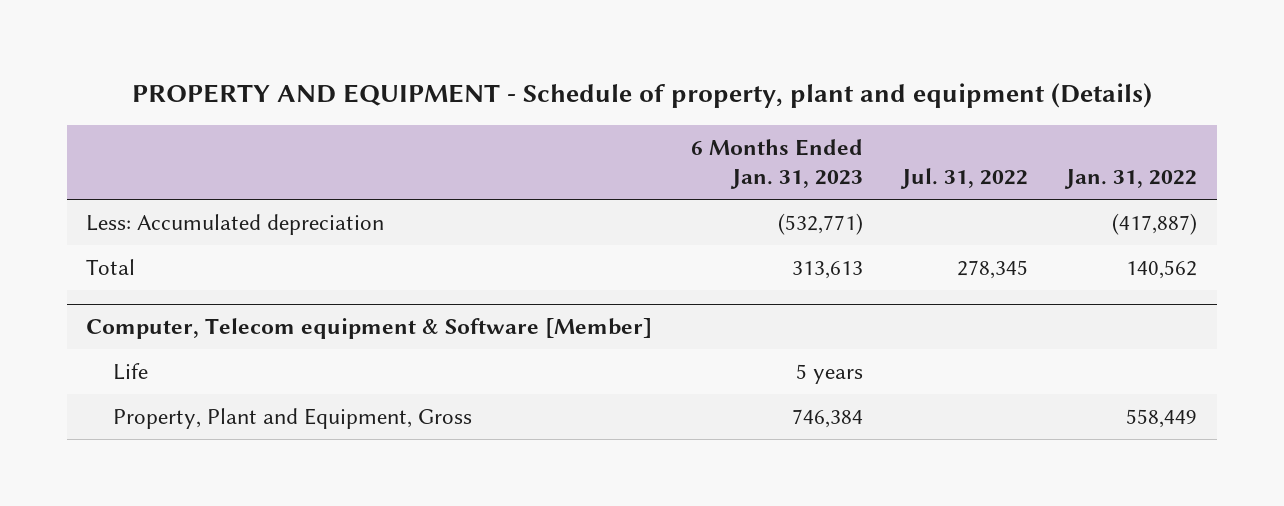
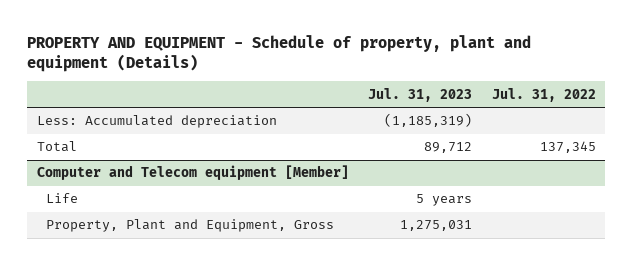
[690,139,863,190] 6 Months Ended Jan. 31, 2023 -> none
[1064,169,1198,190] Jan. 31, 2022 -> none
none -> [368,87,473,102] Jul. 31, 2023
[956,259,1028,279] 278,345 -> [539,141,596,154] 137,345
[86,318,653,340] Computer, Telecom equipment & Software [Member] -> [37,165,350,181] Computer and Telecom equipment [Member]

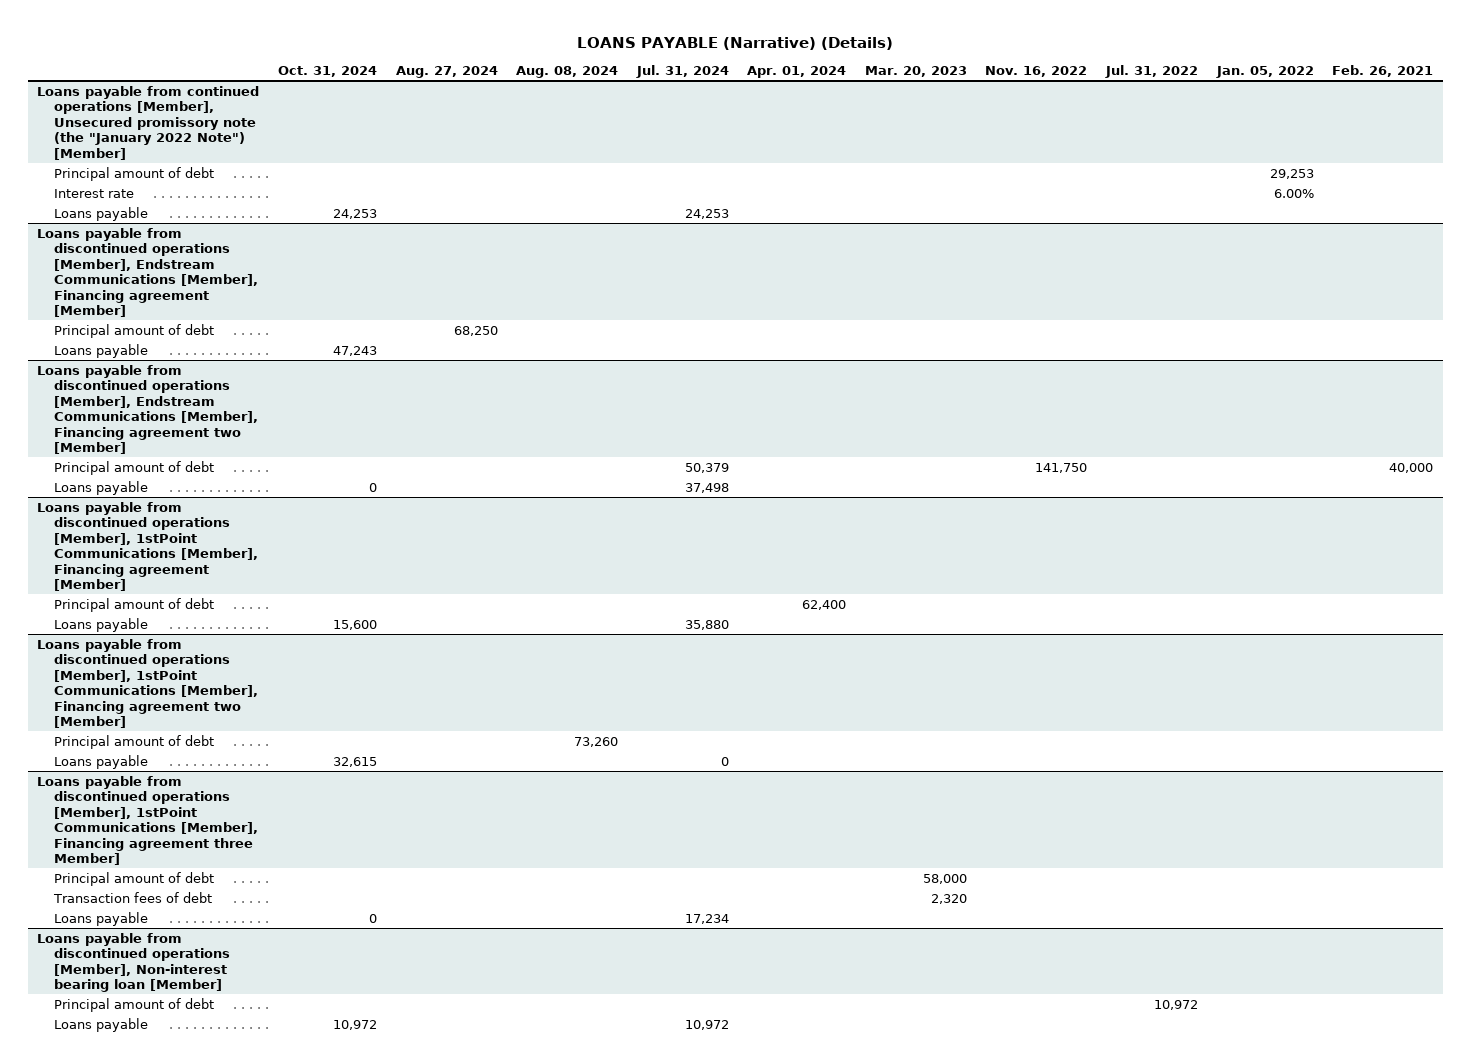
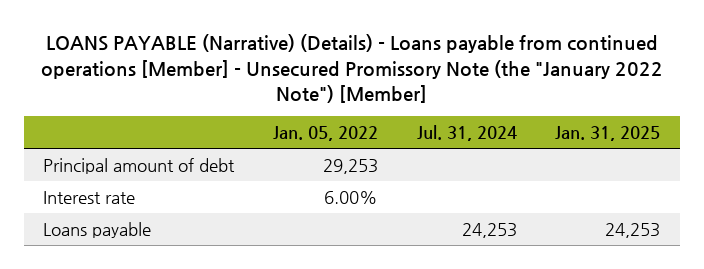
[577,36,894,50] LOANS PAYABLE (Narrative) (Details) -> [40,34,663,104] LOANS PAYABLE (Narrative) (Details) - Loans payable from continued operations [Member] - Unsecured Promissory Note (the "January 2022 Note") [Member]
[277,65,377,77] Oct. 31, 2024 -> none
[395,65,498,78] Aug. 27, 2024 -> none
[516,65,619,78] Aug. 08, 2024 -> none
[747,65,847,78] Apr. 01, 2024 -> none
[864,65,967,77] Mar. 20, 2023 -> none
[985,65,1088,77] Nov. 16, 2022 -> none
[1105,64,1199,78] Jul. 31, 2022 -> none
[1332,64,1434,77] Feb. 26, 2021 -> none
none -> [555,126,661,142] Jan. 31, 2025
[37,85,260,160] Loans payable from continued operations [Member], Unsecured promissory note (the "January 2022 Note") [Member] -> none
[37,227,259,318] Loans payable from discontinued operations [Member], Endstream Communications [Member], Financing agreement [Member] -> none
[54,323,215,338] Principal amount of debt -> none
[54,343,149,358] Loans payable -> none
[37,364,259,455] Loans payable from discontinued operations [Member], Endstream Communications [Member], Financing agreement two [Member] -> none
[54,460,215,475] Principal amount of debt -> none
[54,480,149,495] Loans payable -> none
[37,501,259,592] Loans payable from discontinued operations [Member], 1stPoint Communications [Member], Financing agreement [Member] -> none
[54,597,215,612] Principal amount of debt -> none
[54,617,149,632] Loans payable -> none
[37,638,259,729] Loans payable from discontinued operations [Member], 1stPoint Communications [Member], Financing agreement two [Member] -> none
[54,734,215,749] Principal amount of debt -> none
[54,754,149,769] Loans payable -> none
[37,775,259,866] Loans payable from discontinued operations [Member], 1stPoint Communications [Member], Financing agreement three Member] -> none
[54,871,215,886] Principal amount of debt -> none
[53,891,213,903] Transaction fees of debt -> none
[54,911,149,926] Loans payable -> none
[37,932,231,993] Loans payable from discontinued operations [Member], Non-interest bearing loan [Member] -> none
[54,997,215,1012] Principal amount of debt -> none
[54,1017,149,1032] Loans payable -> none

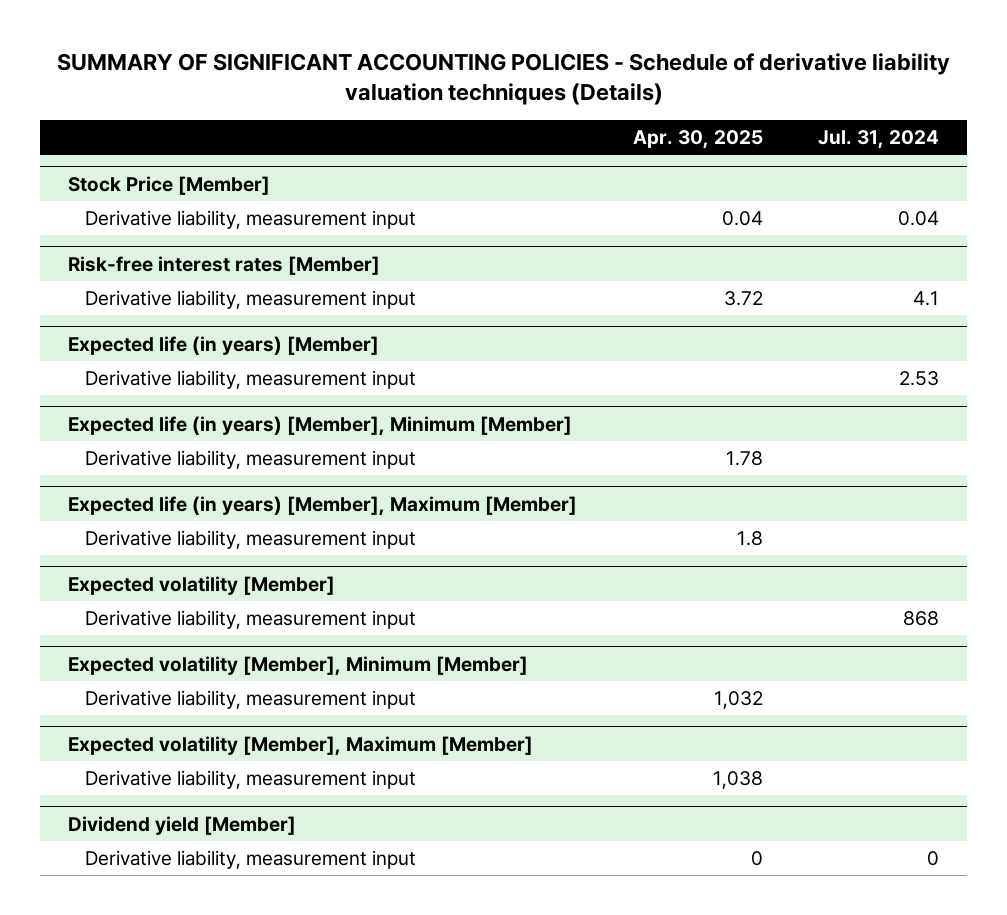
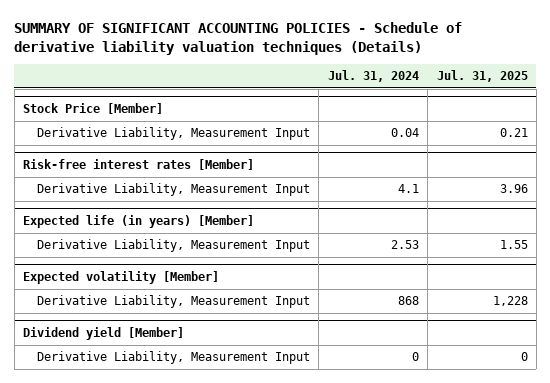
[632,129,763,149] Apr. 30, 2025 -> none
none -> [436,70,528,83] Jul. 31, 2025
[85,210,417,230] Derivative liability, measurement input -> [37,127,311,141] Derivative Liability, Measurement Input
[85,290,417,310] Derivative liability, measurement input -> [37,183,311,197] Derivative Liability, Measurement Input
[67,415,572,436] Expected life (in years) [Member], Minimum [Member] -> none
[85,450,417,470] Derivative liability, measurement input -> none
[67,495,577,516] Expected life (in years) [Member], Maximum [Member] -> none
[85,530,417,550] Derivative liability, measurement input -> none
[85,370,417,390] Derivative liability, measurement input -> [37,239,311,253] Derivative Liability, Measurement Input
[67,655,528,676] Expected volatility [Member], Minimum [Member] -> none
[85,690,417,710] Derivative liability, measurement input -> none
[67,735,533,756] Expected volatility [Member], Maximum [Member] -> none
[85,770,417,790] Derivative liability, measurement input -> none
[85,610,417,630] Derivative liability, measurement input -> [37,295,311,309] Derivative Liability, Measurement Input
[85,850,417,870] Derivative liability, measurement input -> [37,351,311,365] Derivative Liability, Measurement Input

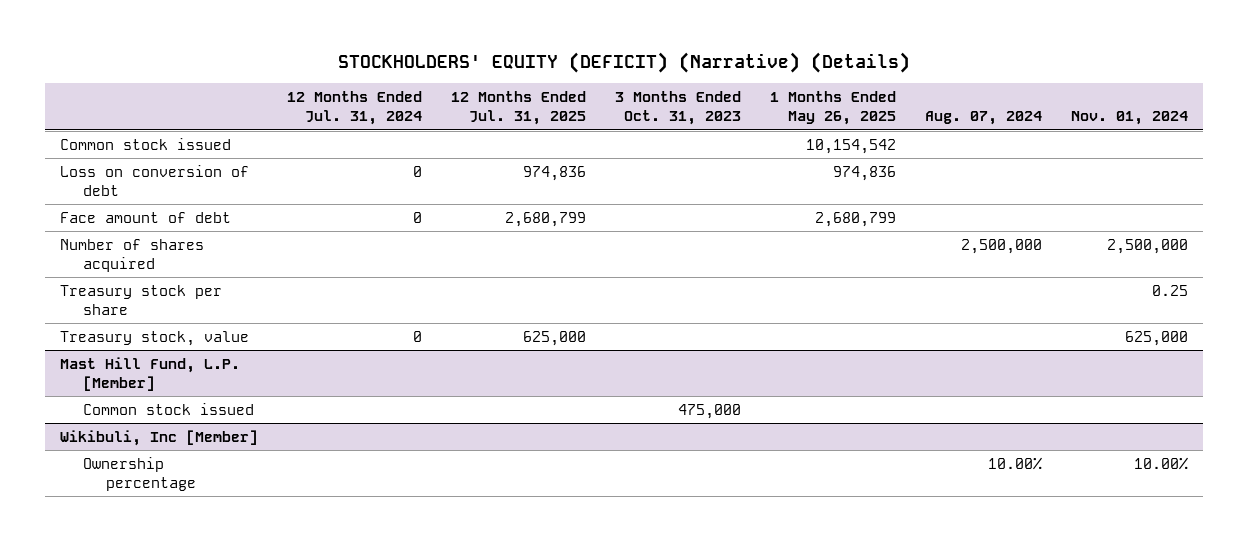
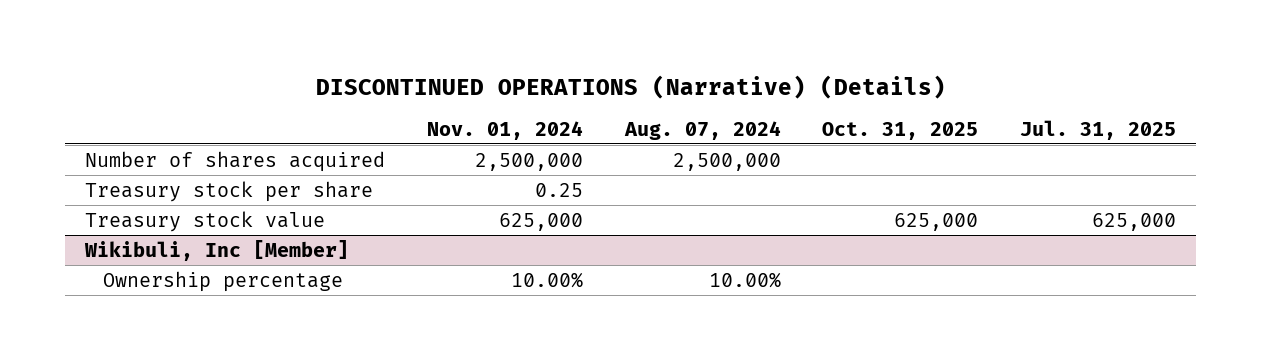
[337,52,910,74] STOCKHOLDERS' EQUITY (DEFICIT) (Narrative) (Details) -> [315,74,946,99] DISCONTINUED OPERATIONS (Narrative) (Details)
[286,91,422,126] 12 Months Ended Jul. 31, 2024 -> none
[450,91,586,126] 12 Months Ended Jul. 31, 2025 -> none
[614,91,741,126] 3 Months Ended Oct. 31, 2023 -> none
[769,91,896,126] 1 Months Ended May 26, 2025 -> none
none -> [822,121,979,140] Oct. 31, 2025
none -> [1019,119,1176,140] Jul. 31, 2025
[59,137,231,150] Common stock issued -> none
[59,164,249,197] Loss on conversion of debt -> none
[59,211,231,223] Face amount of debt -> none
[59,356,240,392] Mast Hill Fund, L.P. [Member] -> none
[83,402,255,415] Common stock issued -> none
[59,330,249,346] Treasury stock, value -> [85,210,326,232] Treasury stock value

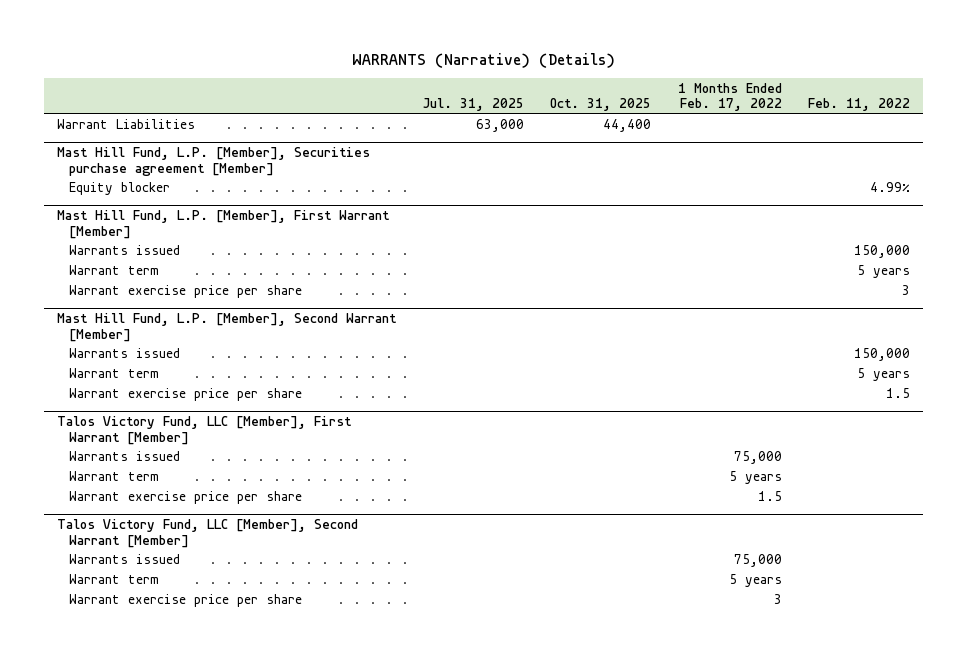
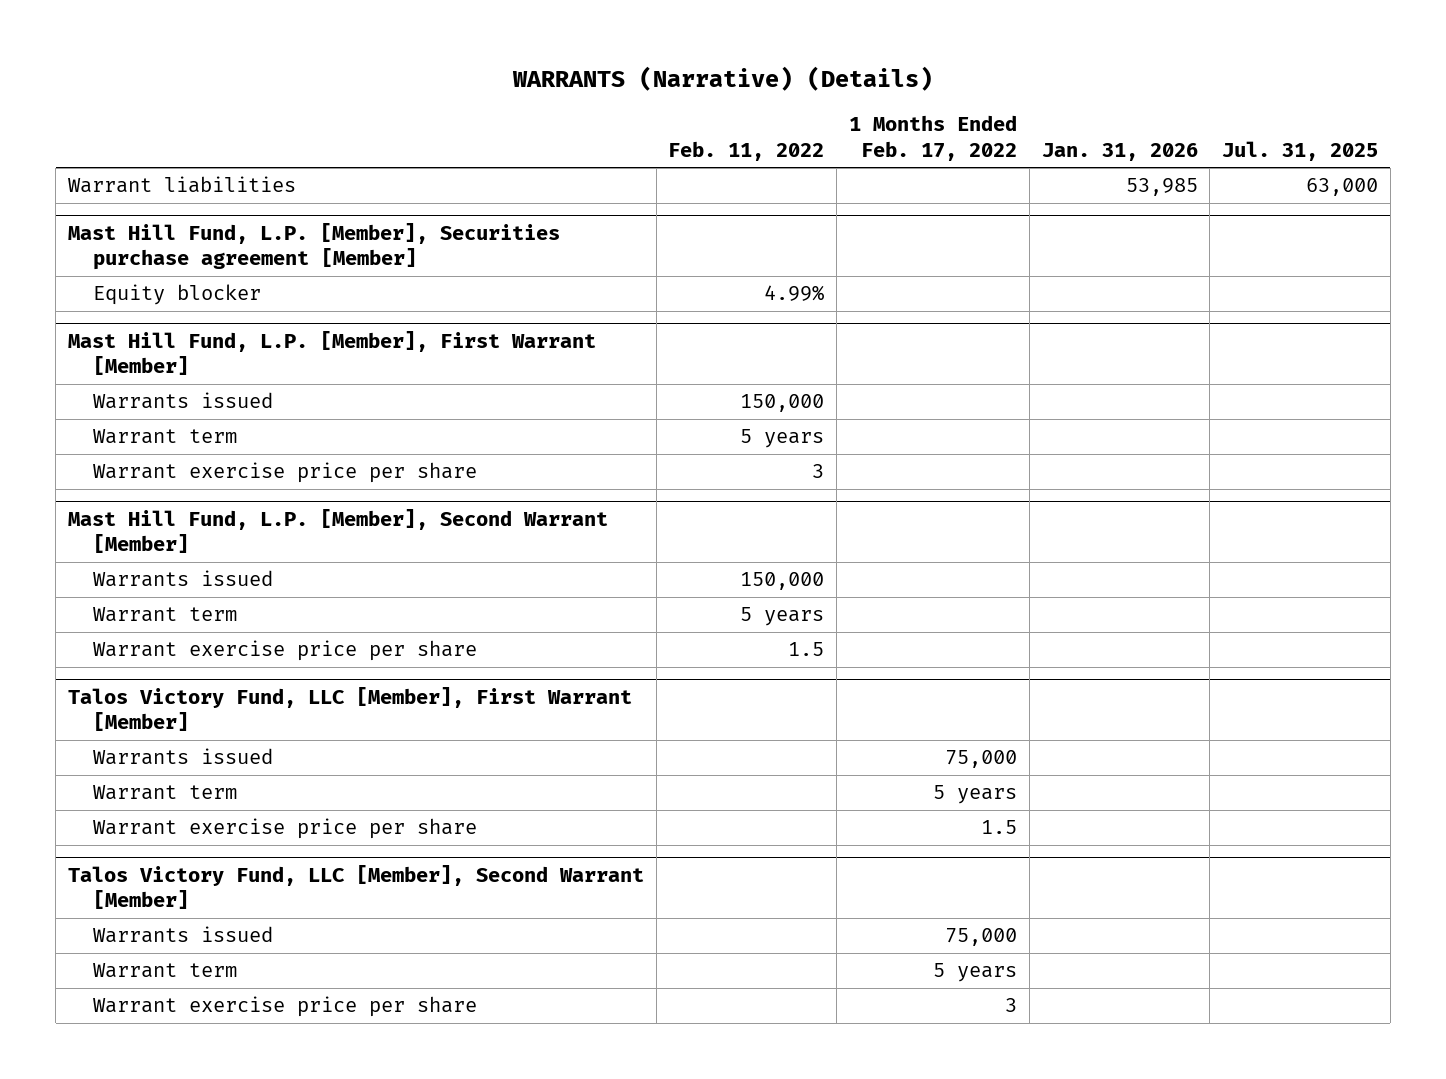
[550,98,652,112] Oct. 31, 2025 -> none
none -> [1041,142,1198,161] Jan. 31, 2026
[57,119,196,130] Warrant Liabilities -> [67,176,296,194] Warrant liabilities

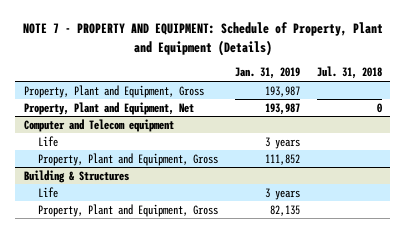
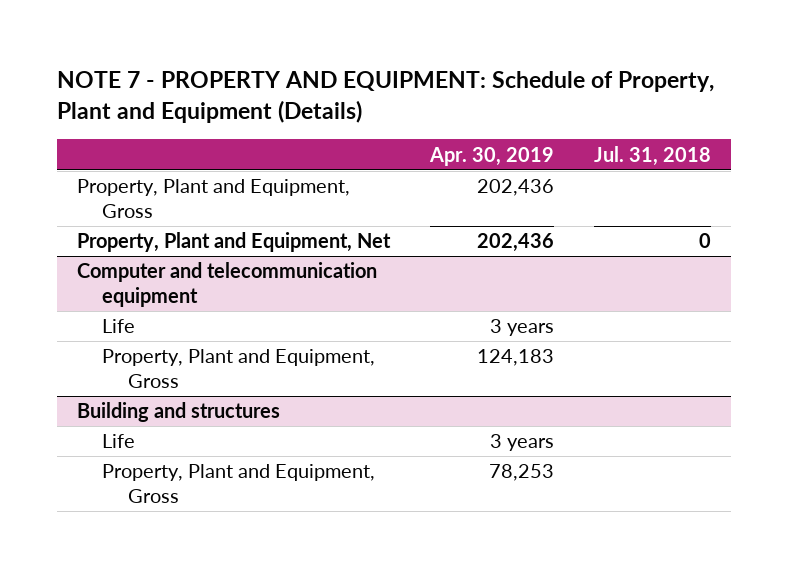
[234,67,300,80] Jan. 31, 2019 -> none
none -> [428,146,554,166] Apr. 30, 2019
[23,118,174,132] Computer and Telecom equipment -> [76,262,377,307] Computer and telecommunication equipment
[23,169,129,183] Building & Structures -> [76,402,280,423] Building and structures

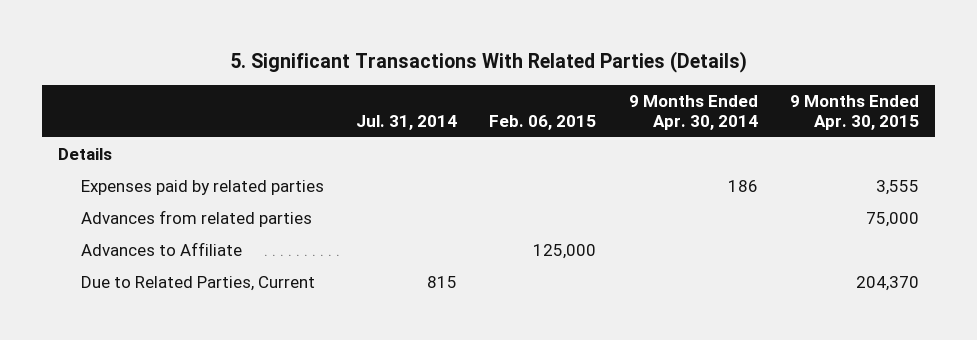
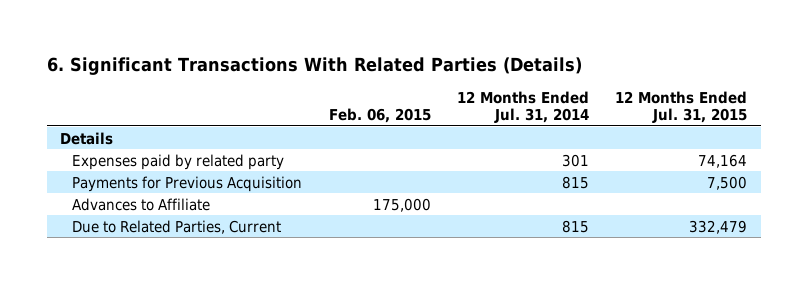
[229,51,747,74] 5. Significant Transactions With Related Parties (Details) -> [47,56,583,75] 6. Significant Transactions With Related Parties (Details)
[356,114,458,130] Jul. 31, 2014 -> none
[628,94,758,130] 9 Months Ended Apr. 30, 2014 -> none
[789,94,919,130] 9 Months Ended Apr. 30, 2015 -> none
none -> [457,90,590,124] 12 Months Ended Jul. 31, 2014
none -> [615,90,748,124] 12 Months Ended Jul. 31, 2015
[80,209,312,227] Advances from related parties -> none
[80,179,324,195] Expenses paid by related parties -> [72,153,285,170] Expenses paid by related party
none -> [72,175,303,192] Payments for Previous Acquisition
[533,243,597,259] 125,000 -> [372,197,431,212] 175,000

